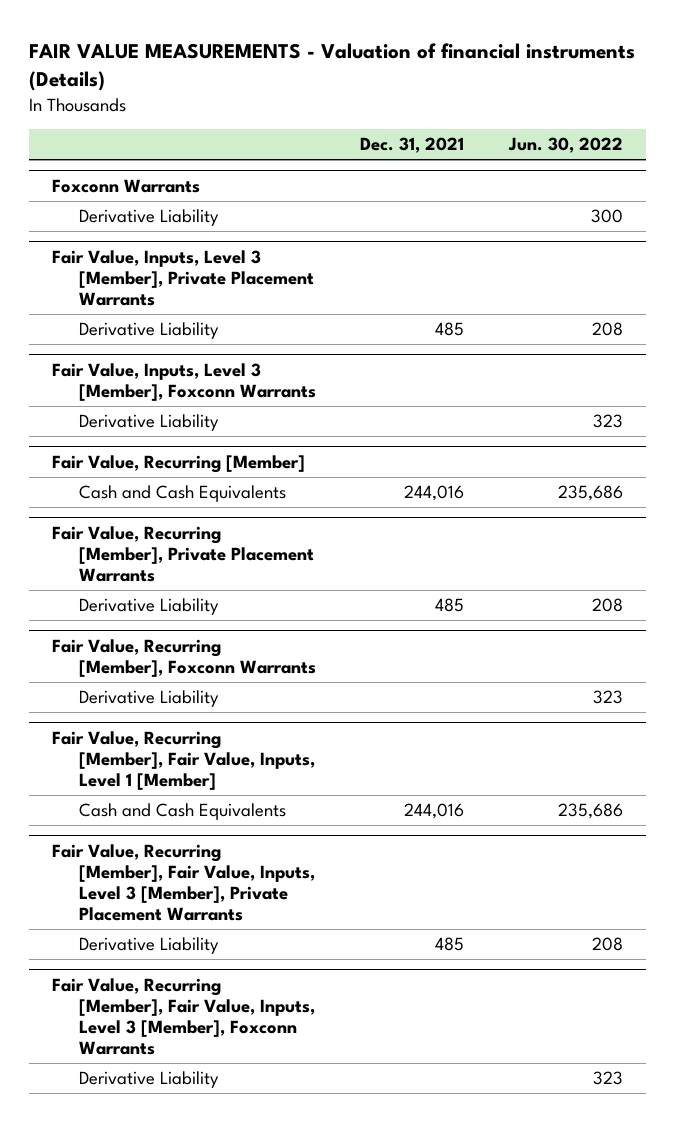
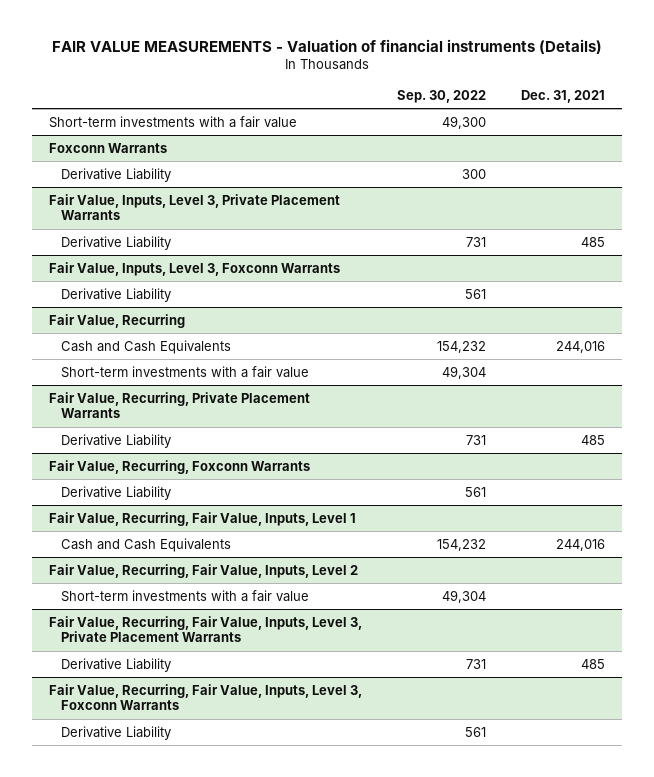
[508,137,624,154] Jun. 30, 2022 -> none
none -> [396,90,486,104] Sep. 30, 2022
none -> [48,115,297,128] Short-term investments with a fair value
[51,249,314,306] Fair Value, Inputs, Level 3 [Member], Private Placement Warrants -> [48,193,340,221] Fair Value, Inputs, Level 3, Private Placement Warrants
[51,362,316,401] Fair Value, Inputs, Level 3 [Member], Foxconn Warrants -> [48,261,340,276] Fair Value, Inputs, Level 3, Foxconn Warrants
[51,454,305,473] Fair Value, Recurring [Member] -> [48,313,185,328] Fair Value, Recurring
none -> [61,365,310,378] Short-term investments with a fair value
[51,525,314,582] Fair Value, Recurring [Member], Private Placement Warrants -> [48,391,310,419] Fair Value, Recurring, Private Placement Warrants
[51,638,316,677] Fair Value, Recurring [Member], Foxconn Warrants -> [48,459,310,474] Fair Value, Recurring, Foxconn Warrants
[51,730,315,790] Fair Value, Recurring [Member], Fair Value, Inputs, Level 1 [Member] -> [48,511,356,526] Fair Value, Recurring, Fair Value, Inputs, Level 1
none -> [48,563,358,578] Fair Value, Recurring, Fair Value, Inputs, Level 2
none -> [61,589,310,602] Short-term investments with a fair value
[51,843,315,921] Fair Value, Recurring [Member], Fair Value, Inputs, Level 3 [Member], Private Placement Warrants -> [48,615,362,643] Fair Value, Recurring, Fair Value, Inputs, Level 3, Private Placement Warrants
[51,977,315,1055] Fair Value, Recurring [Member], Fair Value, Inputs, Level 3 [Member], Foxconn Warrants -> [48,683,362,711] Fair Value, Recurring, Fair Value, Inputs, Level 3, Foxconn Warrants

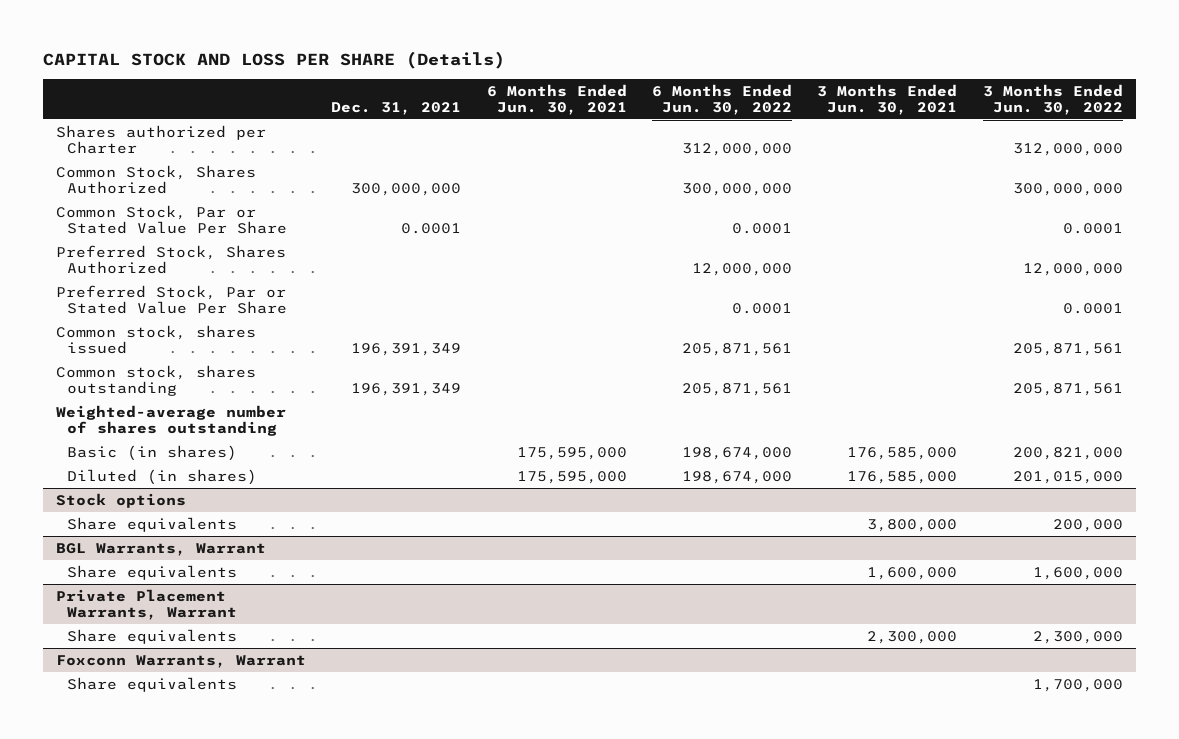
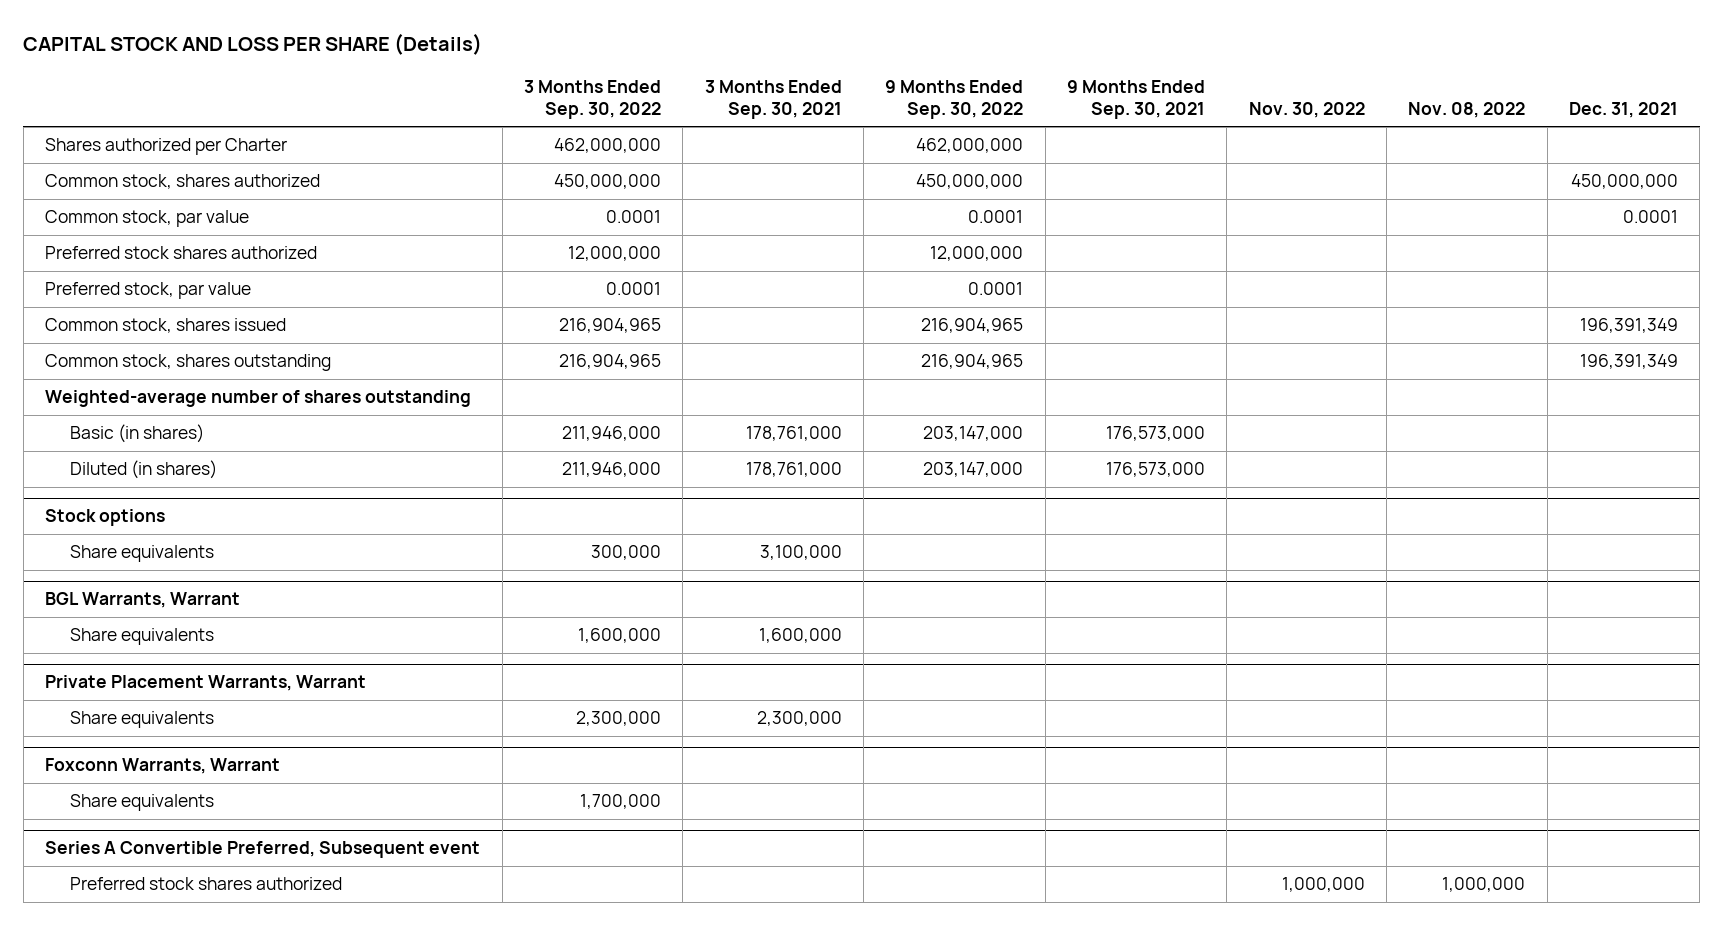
[486,83,627,115] 6 Months Ended Jun. 30, 2021 -> none
[651,83,792,115] 6 Months Ended Jun. 30, 2022 -> none
[817,83,958,115] 3 Months Ended Jun. 30, 2021 -> none
[982,83,1123,115] 3 Months Ended Jun. 30, 2022 -> none
none -> [523,79,661,119] 3 Months Ended Sep. 30, 2022
none -> [704,79,842,119] 3 Months Ended Sep. 30, 2021
none -> [885,79,1024,119] 9 Months Ended Sep. 30, 2022
none -> [1066,79,1205,119] 9 Months Ended Sep. 30, 2021
none -> [1248,101,1365,118] Nov. 30, 2022
none -> [1408,101,1526,118] Nov. 08, 2022
[55,164,256,195] Common Stock, Shares Authorized -> [45,174,321,190] Common stock, shares authorized
[351,183,462,197] 300,000,000 -> [1570,174,1678,190] 450,000,000
[55,204,288,235] Common Stock, Par or Stated Value Per Share -> [45,210,250,228] Common stock, par value
[55,244,286,275] Preferred Stock, Shares Authorized -> [45,246,318,260] Preferred stock shares authorized
[55,284,288,315] Preferred Stock, Par or Stated Value Per Share -> [45,282,252,300] Preferred stock, par value
none -> [45,841,481,859] Series A Convertible Preferred, Subsequent event
none -> [69,877,342,891] Preferred stock shares authorized

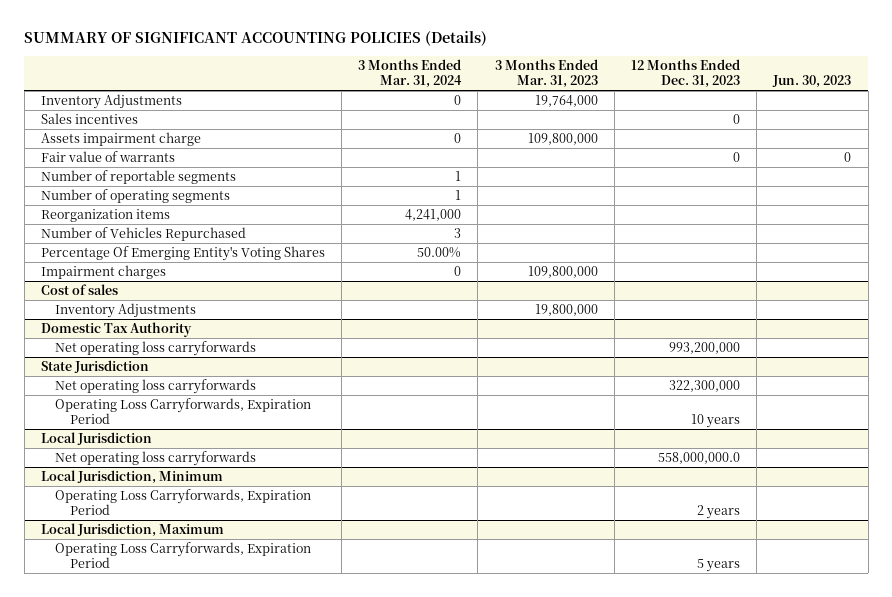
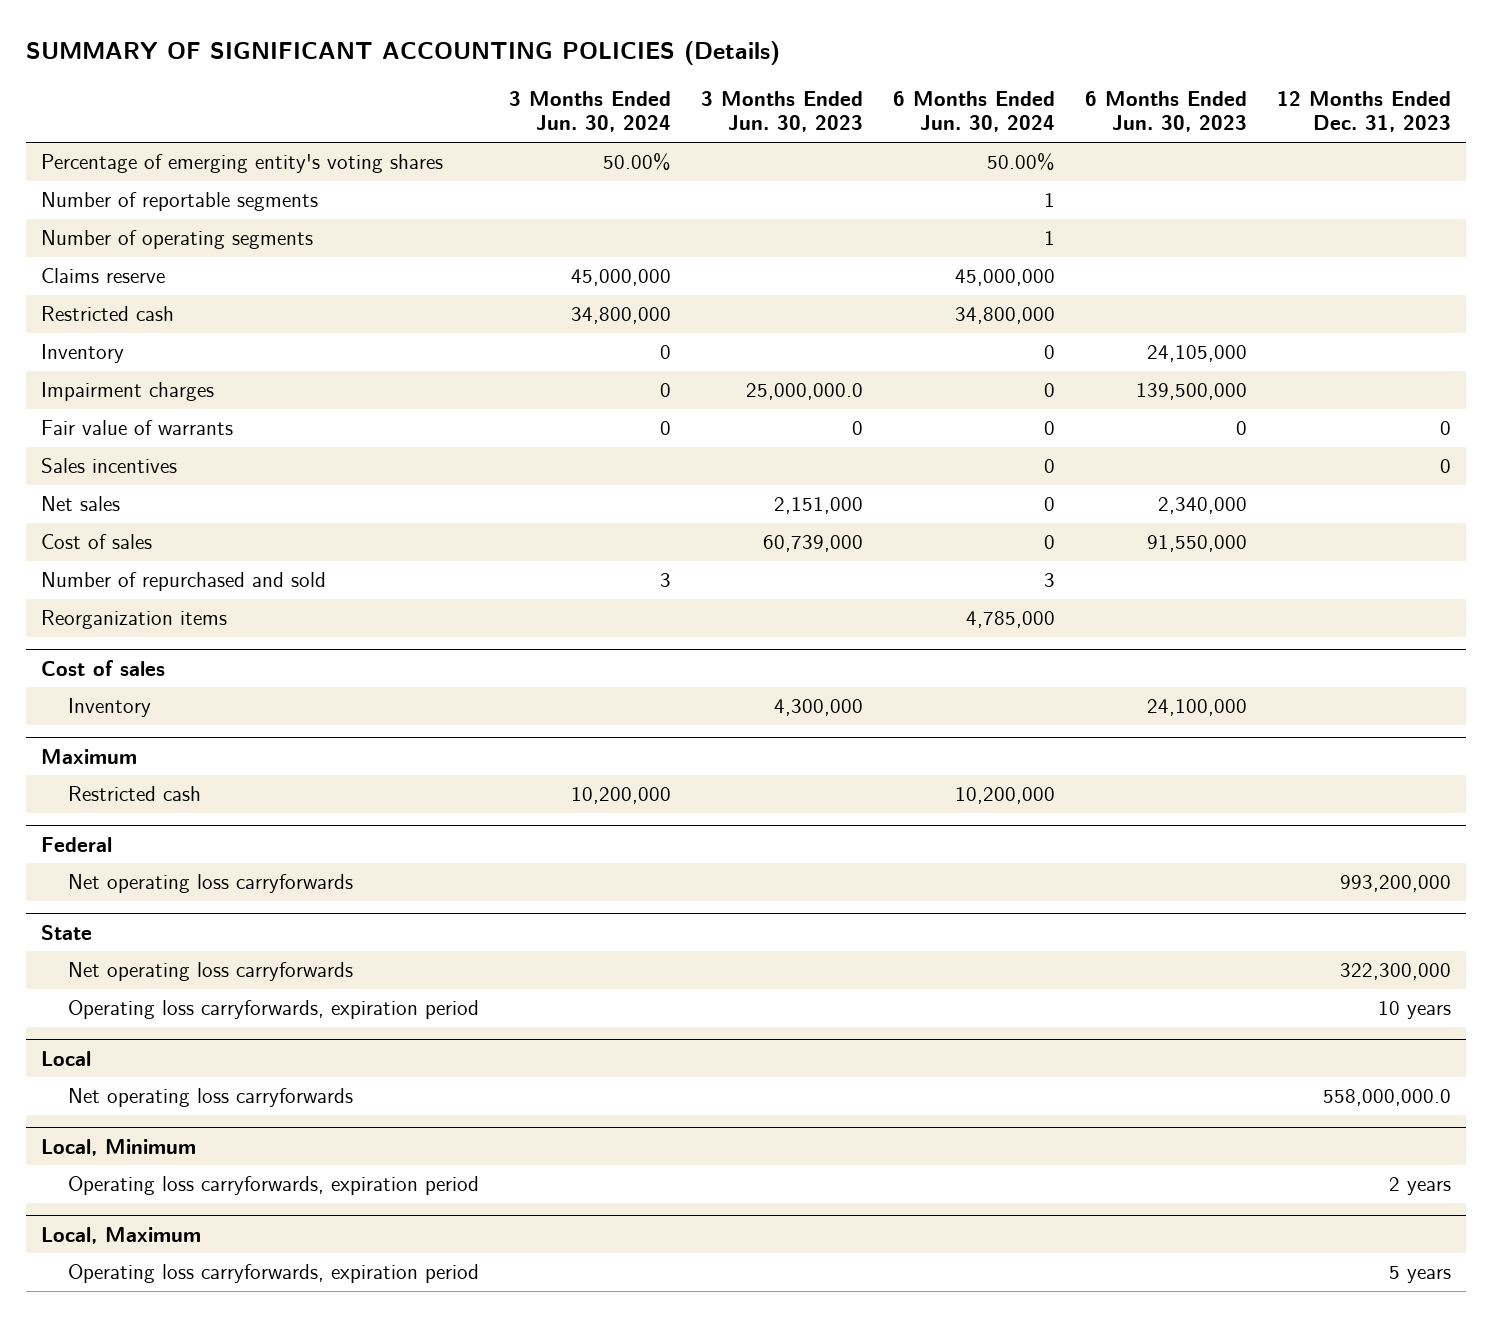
[358,59,463,89] 3 Months Ended Mar. 31, 2024 -> none
[494,59,598,89] 3 Months Ended Mar. 31, 2023 -> none
[772,75,852,89] Jun. 30, 2023 -> none
none -> [508,91,671,133] 3 Months Ended Jun. 30, 2024
none -> [700,91,863,133] 3 Months Ended Jun. 30, 2023
none -> [892,91,1055,133] 6 Months Ended Jun. 30, 2024
none -> [1084,91,1247,133] 6 Months Ended Jun. 30, 2023
[40,94,182,110] Inventory Adjustments -> none
[40,132,201,147] Assets impairment charge -> none
none -> [40,154,443,174] Percentage of emerging entity's voting shares
[40,227,246,242] Number of Vehicles Repurchased -> none
[40,246,325,262] Percentage Of Emerging Entity's Voting Shares -> none
none -> [40,268,165,284] Claims reserve
none -> [40,306,174,322] Restricted cash
none -> [40,344,124,364] Inventory
[40,151,175,163] Fair value of warrants -> [40,420,233,436] Fair value of warrants
[40,113,138,125] Sales incentives -> [40,458,177,474] Sales incentives
none -> [40,496,120,512] Net sales
none -> [40,534,152,550] Cost of sales
none -> [40,572,326,592] Number of repurchased and sold
[40,209,170,223] Reorganization items -> [40,610,227,630] Reorganization items
[55,303,197,319] Inventory Adjustments -> [67,698,151,718] Inventory
none -> [40,748,137,764] Maximum
none -> [67,786,201,802] Restricted cash
[40,322,192,338] Domestic Tax Authority -> [40,836,112,852] Federal
[40,360,149,374] State Jurisdiction -> [40,924,92,940] State
[55,398,312,425] Operating Loss Carryforwards, Expiration Period -> [67,1000,479,1020] Operating loss carryforwards, expiration period
[40,432,152,446] Local Jurisdiction -> [40,1050,91,1066] Local
[40,470,223,485] Local Jurisdiction, Minimum -> [40,1138,196,1156] Local, Minimum
[55,489,312,516] Operating Loss Carryforwards, Expiration Period -> [67,1176,479,1196] Operating loss carryforwards, expiration period
[40,523,224,538] Local Jurisdiction, Maximum -> [40,1226,201,1244] Local, Maximum
[55,542,312,569] Operating Loss Carryforwards, Expiration Period -> [67,1264,479,1284] Operating loss carryforwards, expiration period

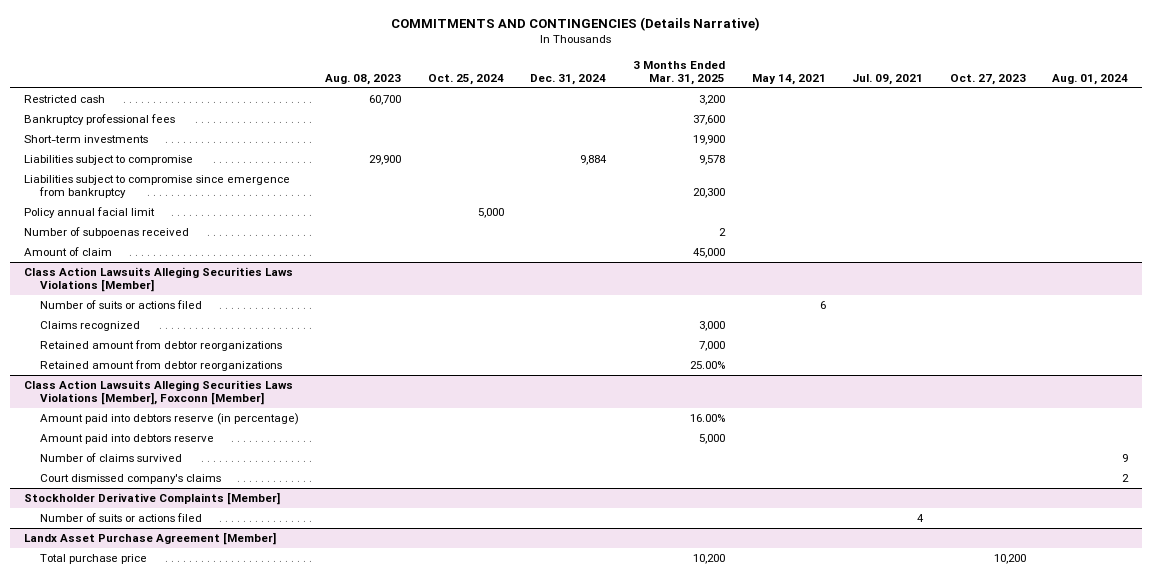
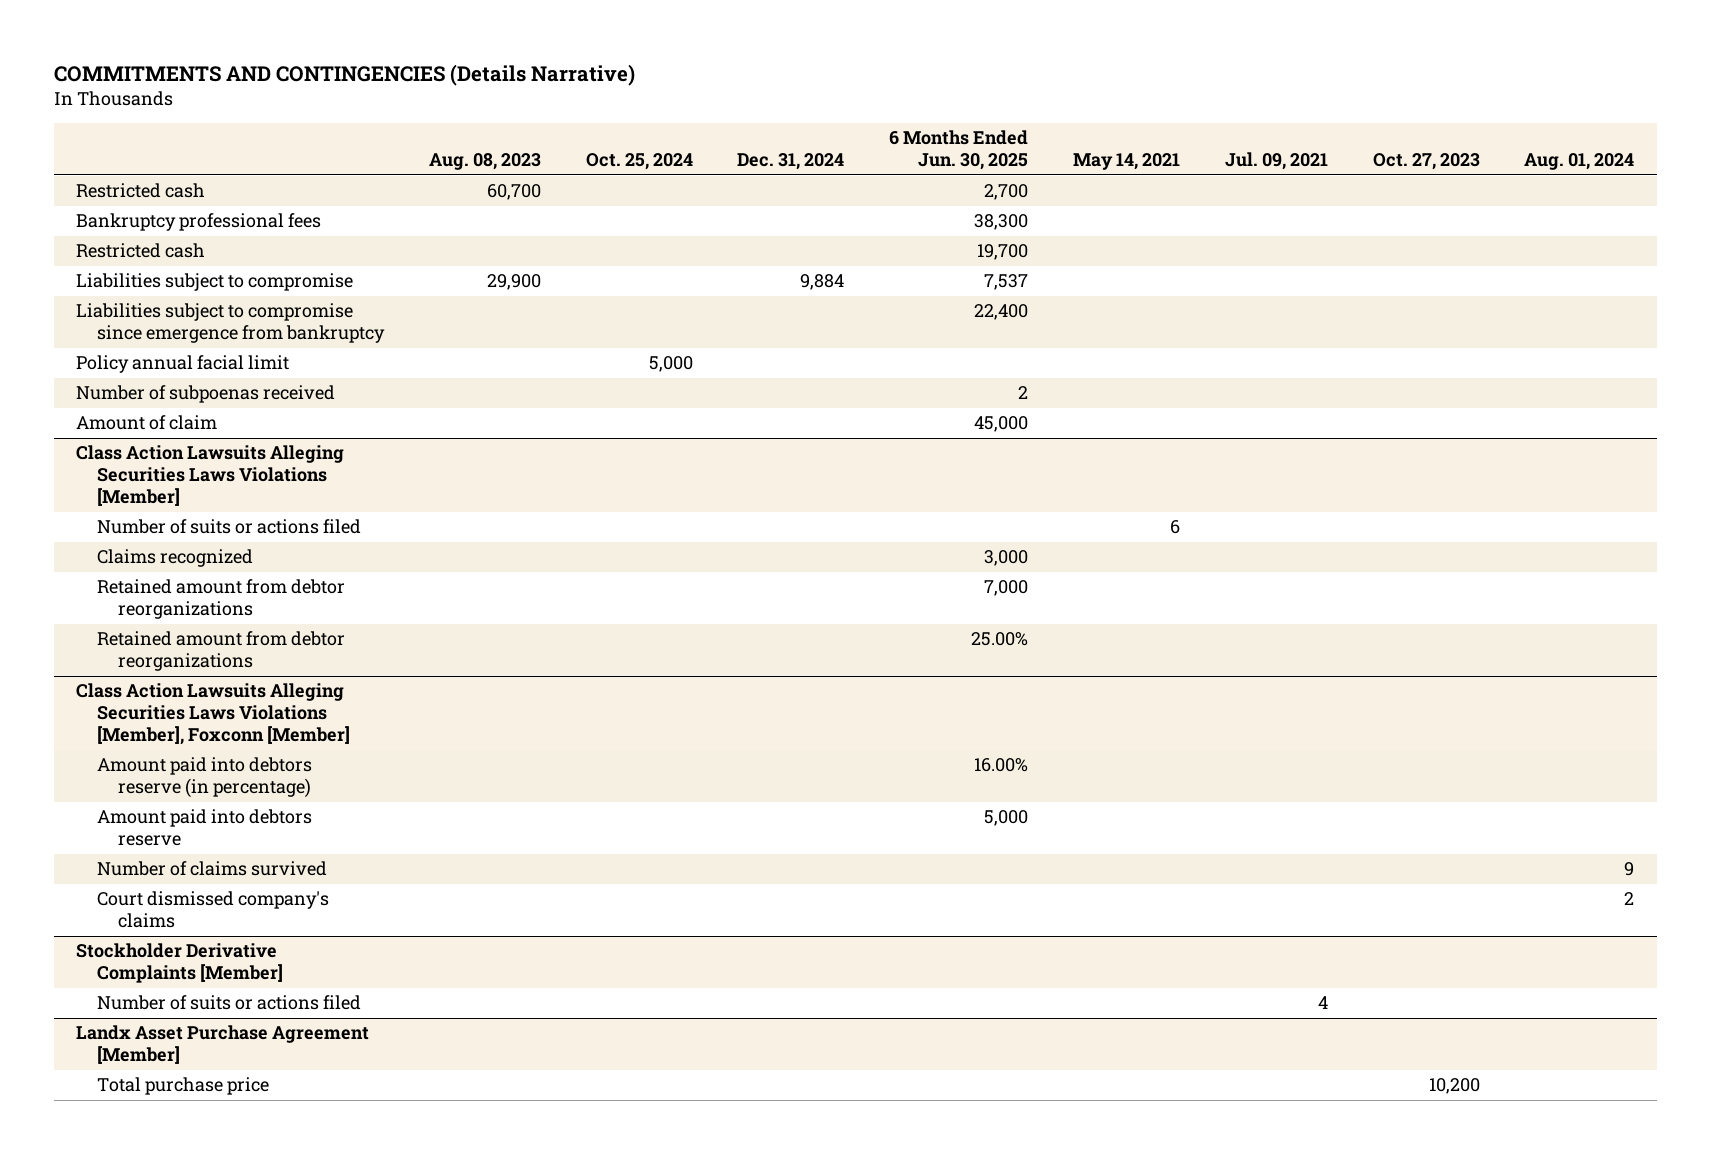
[633,60,726,85] 3 Months Ended Mar. 31, 2025 -> none
none -> [889,130,1029,171] 6 Months Ended Jun. 30, 2025
[23,134,148,143] Short-term investments -> [75,243,205,259] Restricted cash

